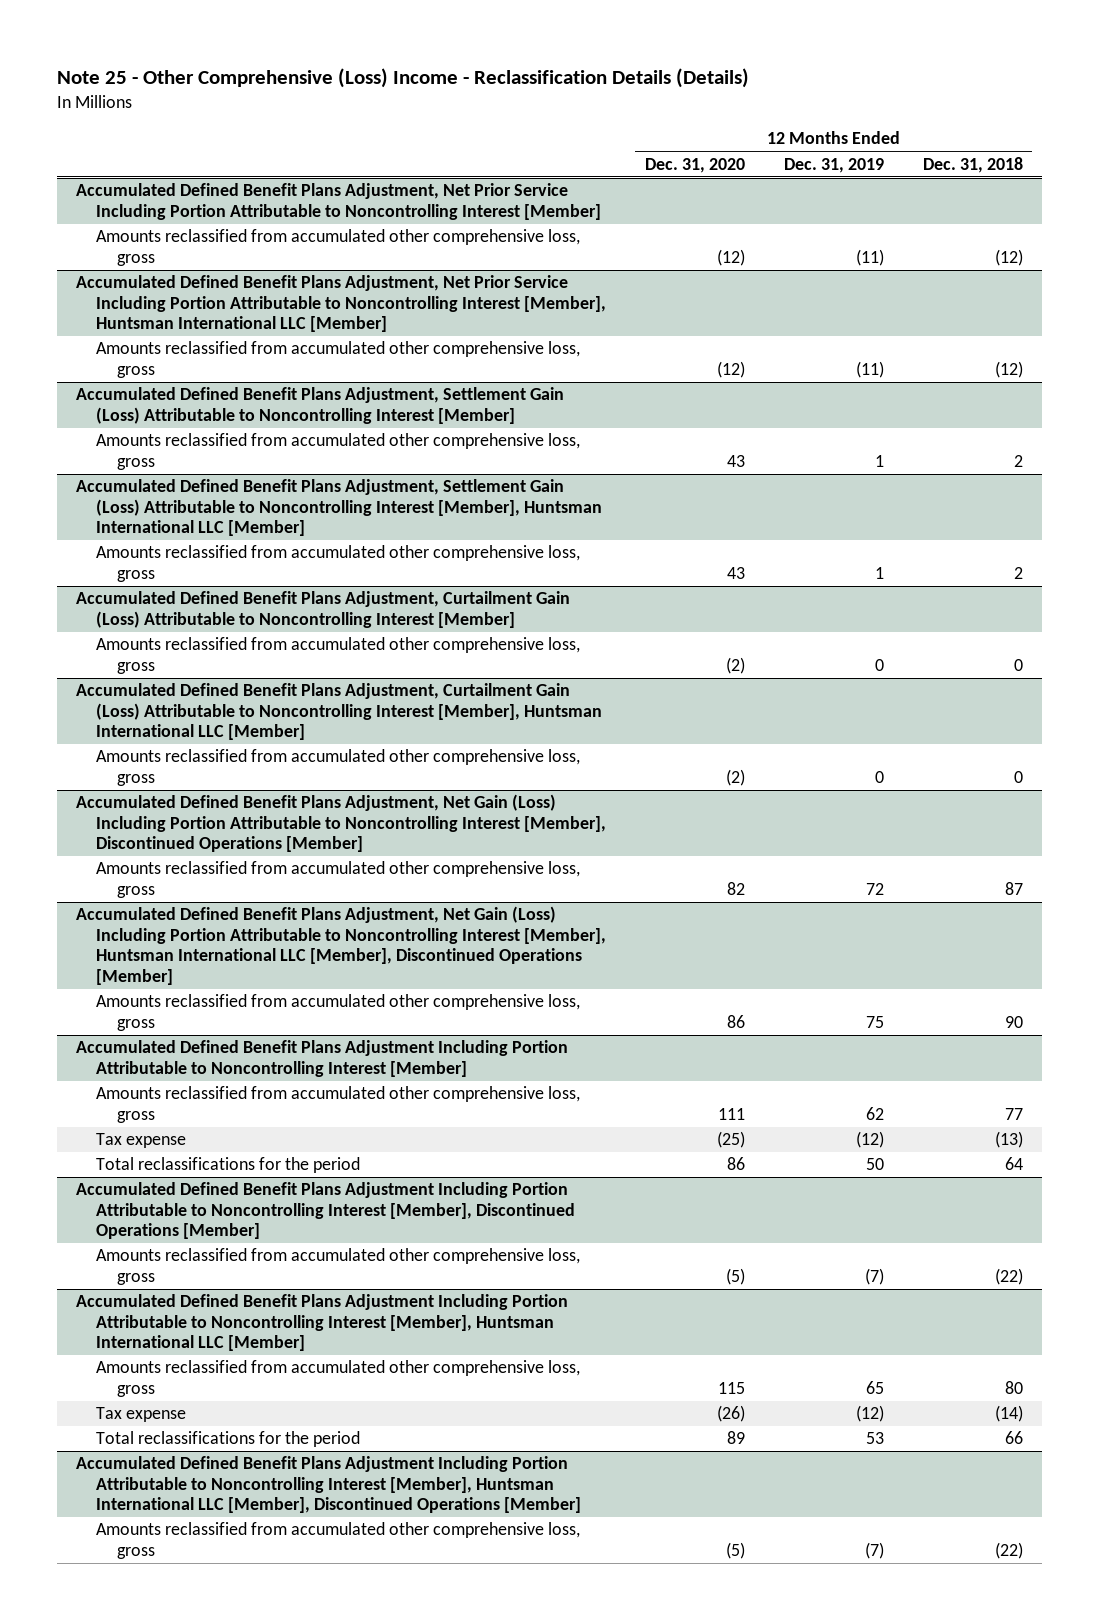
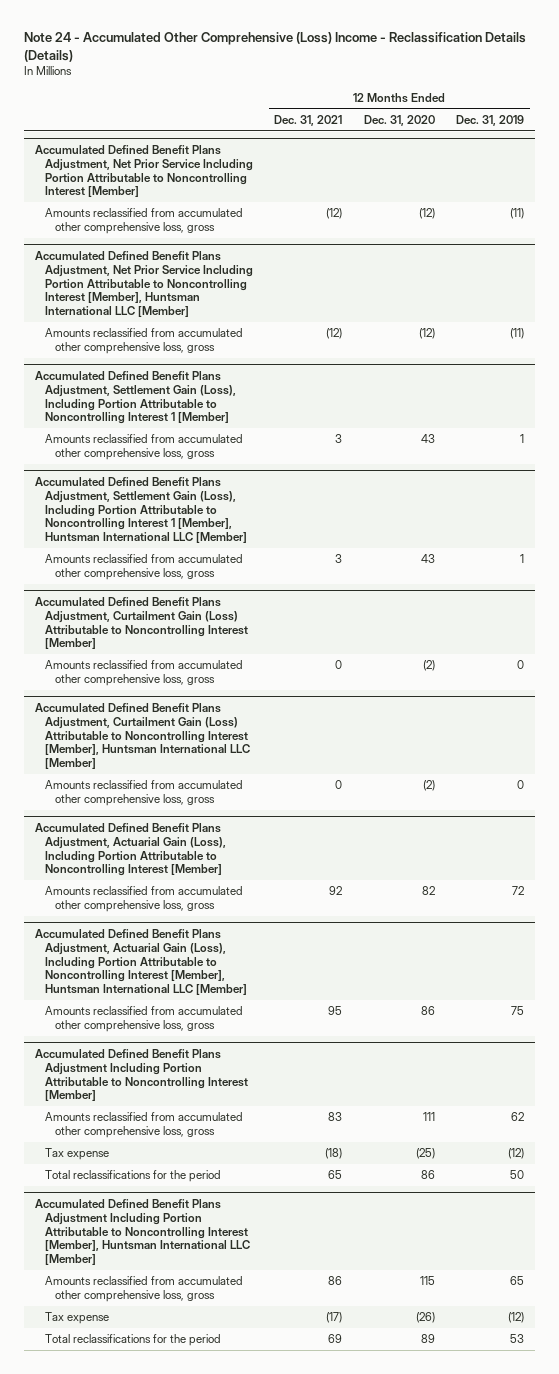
[56,68,749,89] Note 25 - Other Comprehensive (Loss) Income - Reclassification Details (Details) -> [24,31,527,62] Note 24 - Accumulated Other Comprehensive (Loss) Income - Reclassification Details (Details)
[922,156,1023,173] Dec. 31, 2018 -> none
none -> [274,115,343,127] Dec. 31, 2021
[76,387,565,424] Accumulated Defined Benefit Plans Adjustment, Settlement Gain (Loss) Attributable to Noncontrolling Interest [Member] -> [34,371,236,425] Accumulated Defined Benefit Plans Adjustment, Settlement Gain (Loss), Including Portion Attributable to Noncontrolling Interest 1 [Member]
[76,479,603,537] Accumulated Defined Benefit Plans Adjustment, Settlement Gain (Loss) Attributable to Noncontrolling Interest [Member], Huntsman International LLC [Member] -> [34,477,247,544] Accumulated Defined Benefit Plans Adjustment, Settlement Gain (Loss), Including Portion Attributable to Noncontrolling Interest 1 [Member], Huntsman International LLC [Member]
[76,794,607,853] Accumulated Defined Benefit Plans Adjustment, Net Gain (Loss) Including Portion Attributable to Noncontrolling Interest [Member], Discontinued Operations [Member] -> [34,823,226,877] Accumulated Defined Benefit Plans Adjustment, Actuarial Gain (Loss), Including Portion Attributable to Noncontrolling Interest [Member]
[76,906,607,986] Accumulated Defined Benefit Plans Adjustment, Net Gain (Loss) Including Portion Attributable to Noncontrolling Interest [Member], Huntsman International LLC [Member], Discontinued Operations [Member] -> [34,929,247,996] Accumulated Defined Benefit Plans Adjustment, Actuarial Gain (Loss), Including Portion Attributable to Noncontrolling Interest [Member], Huntsman International LLC [Member]
[76,1182,576,1240] Accumulated Defined Benefit Plans Adjustment Including Portion Attributable to Noncontrolling Interest [Member], Discontinued Operations [Member] -> none
[96,1248,581,1285] Amounts reclassified from accumulated other comprehensive loss, gross -> none
[76,1456,582,1514] Accumulated Defined Benefit Plans Adjustment Including Portion Attributable to Noncontrolling Interest [Member], Huntsman International LLC [Member], Discontinued Operations [Member] -> none
[96,1522,581,1559] Amounts reclassified from accumulated other comprehensive loss, gross -> none

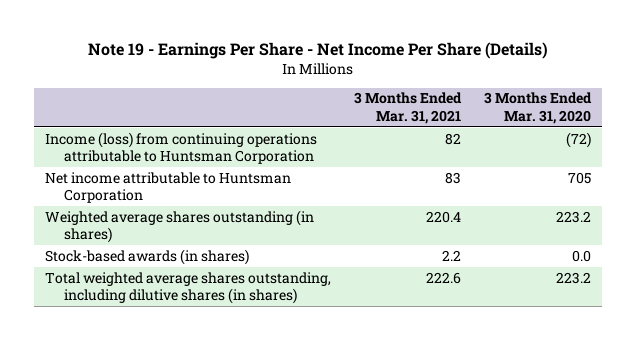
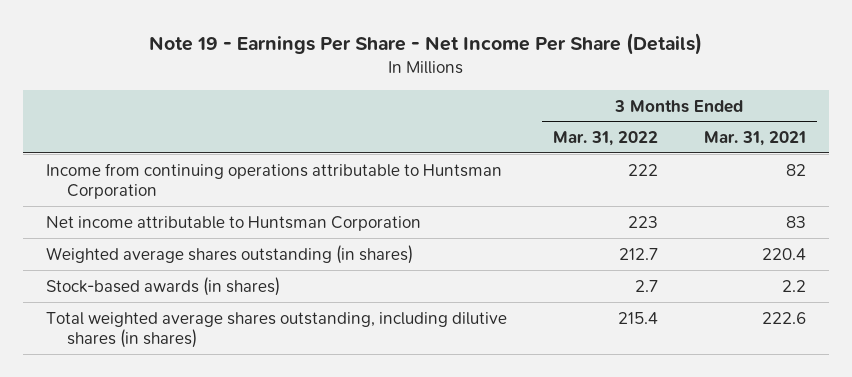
[483,92,592,124] 3 Months Ended Mar. 31, 2020 -> none
none -> [553,131,659,147] Mar. 31, 2022
[45,131,318,165] Income (loss) from continuing operations attributable to Huntsman Corporation -> [46,162,503,200] Income from continuing operations attributable to Huntsman Corporation

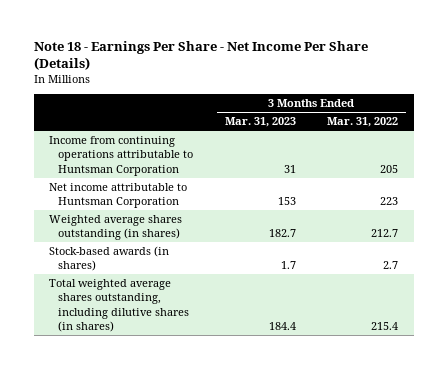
[149,32,703,55] Note 19 - Earnings Per Share - Net Income Per Share (Details) -> [33,40,368,71] Note 18 - Earnings Per Share - Net Income Per Share (Details)
[703,131,806,147] Mar. 31, 2021 -> none
none -> [224,117,296,128] Mar. 31, 2023
[628,163,659,176] 222 -> [380,164,399,173] 205

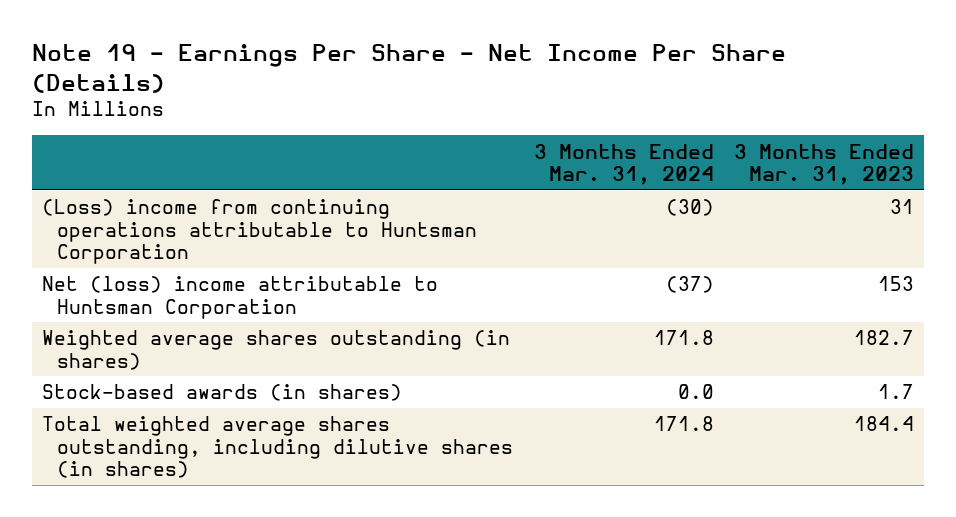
[33,40,368,71] Note 18 - Earnings Per Share - Net Income Per Share (Details) -> [31,44,786,93] Note 19 - Earnings Per Share - Net Income Per Share (Details)
[327,117,399,128] Mar. 31, 2022 -> none
none -> [533,143,714,186] 3 Months Ended Mar. 31, 2024
[49,136,194,176] Income from continuing operations attributable to Huntsman Corporation -> [41,199,478,265] (Loss) income from continuing operations attributable to Huntsman Corporation
[49,183,188,209] Net income attributable to Huntsman Corporation -> [41,276,438,319] Net (loss) income attributable to Huntsman Corporation

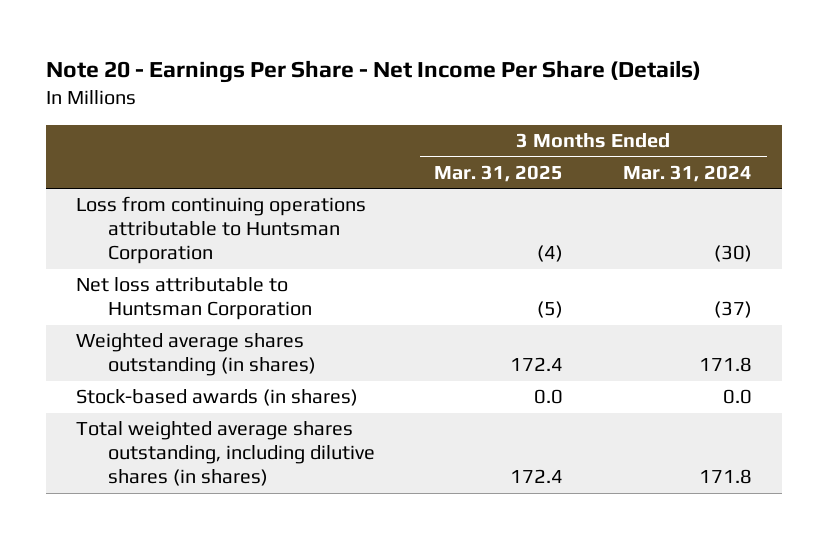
[31,44,786,93] Note 19 - Earnings Per Share - Net Income Per Share (Details) -> [46,60,702,84] Note 20 - Earnings Per Share - Net Income Per Share (Details)
[734,143,915,186] 3 Months Ended Mar. 31, 2023 -> none
none -> [434,164,564,182] Mar. 31, 2025
[41,199,478,265] (Loss) income from continuing operations attributable to Huntsman Corporation -> [76,196,367,265] Loss from continuing operations attributable to Huntsman Corporation
[41,276,438,319] Net (loss) income attributable to Huntsman Corporation -> [76,277,312,321] Net loss attributable to Huntsman Corporation

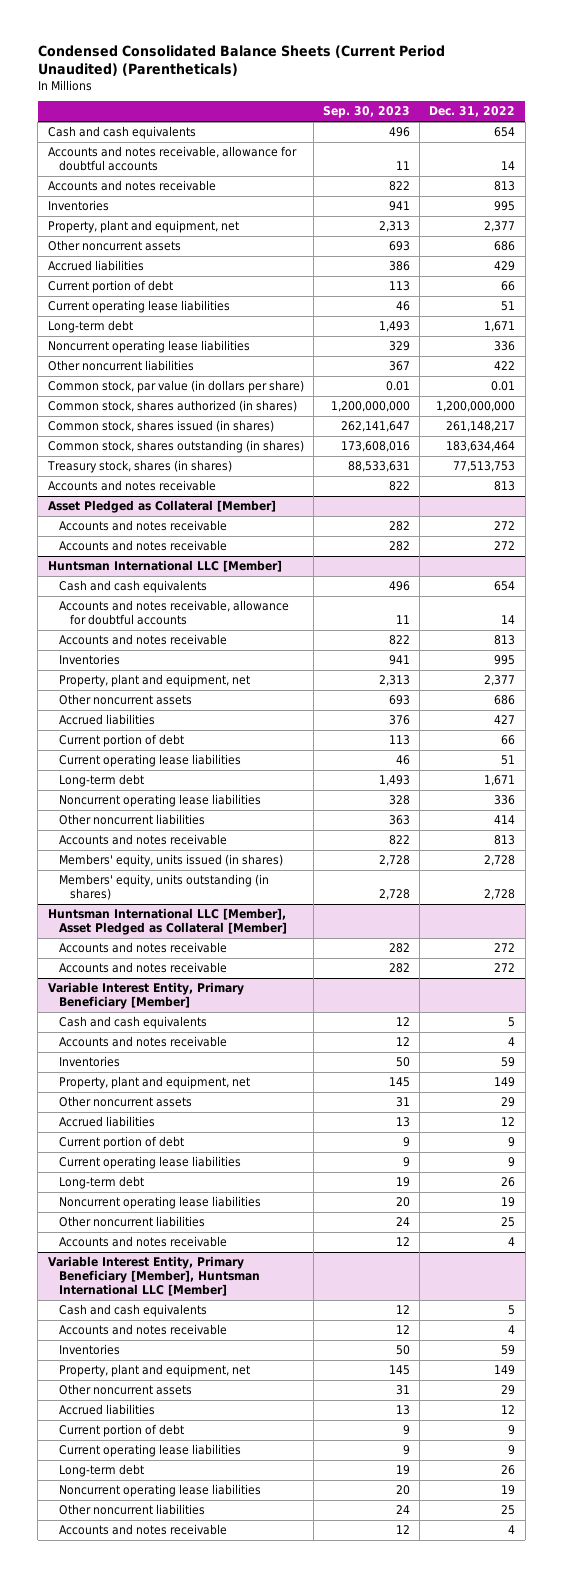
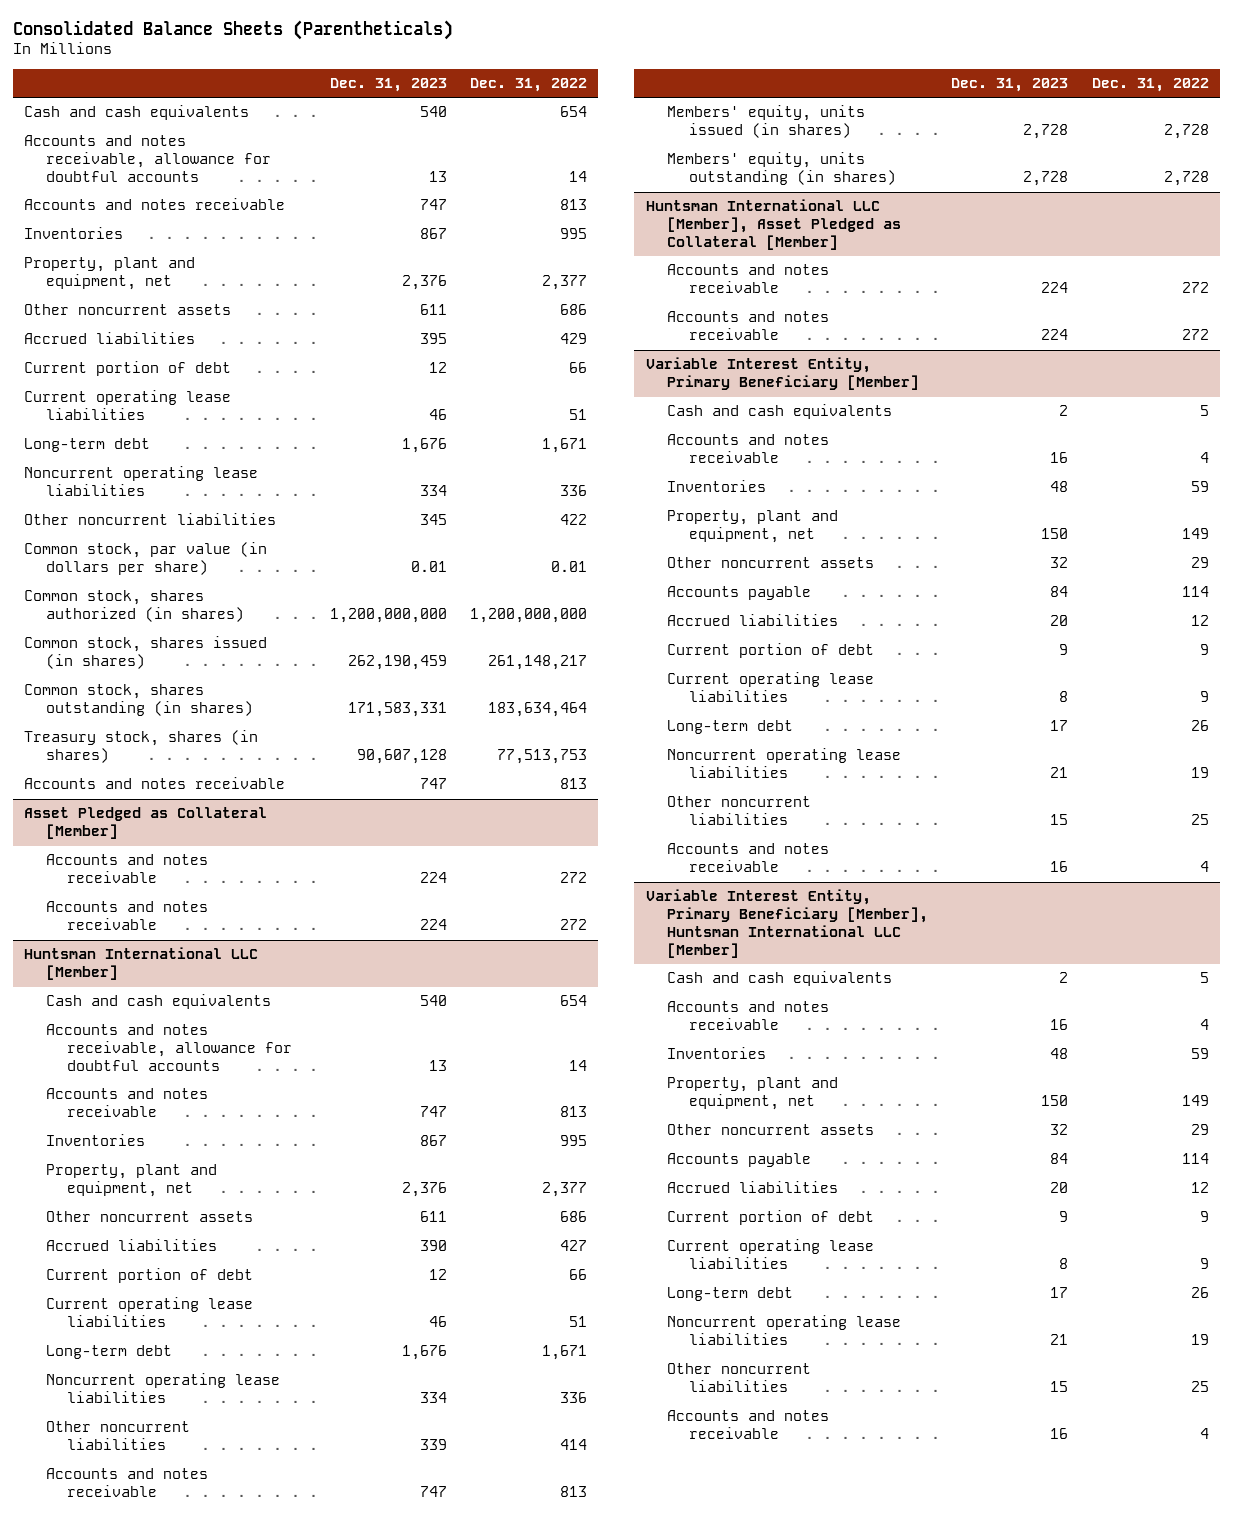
[37,45,445,77] Condensed Consolidated Balance Sheets (Current Period Unaudited) (Parentheticals) -> [12,19,453,40] Consolidated Balance Sheets (Parentheticals)
[323,106,411,119] Sep. 30, 2023 -> none
none -> [329,78,447,93] Dec. 31, 2023
none -> [667,586,812,601] Accounts payable
none -> [667,1153,812,1168] Accounts payable

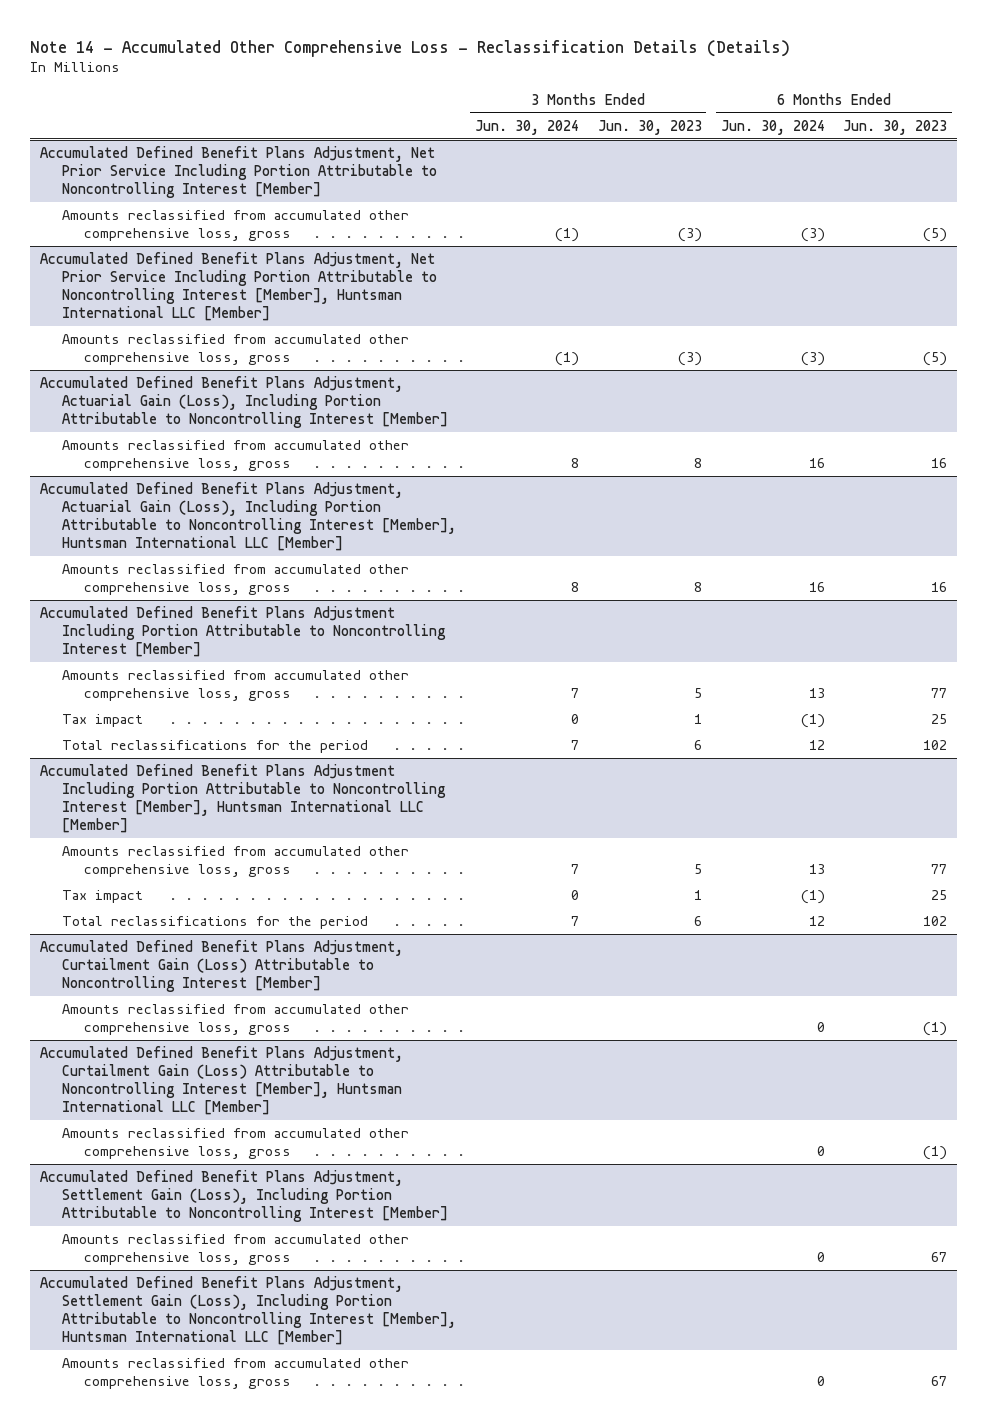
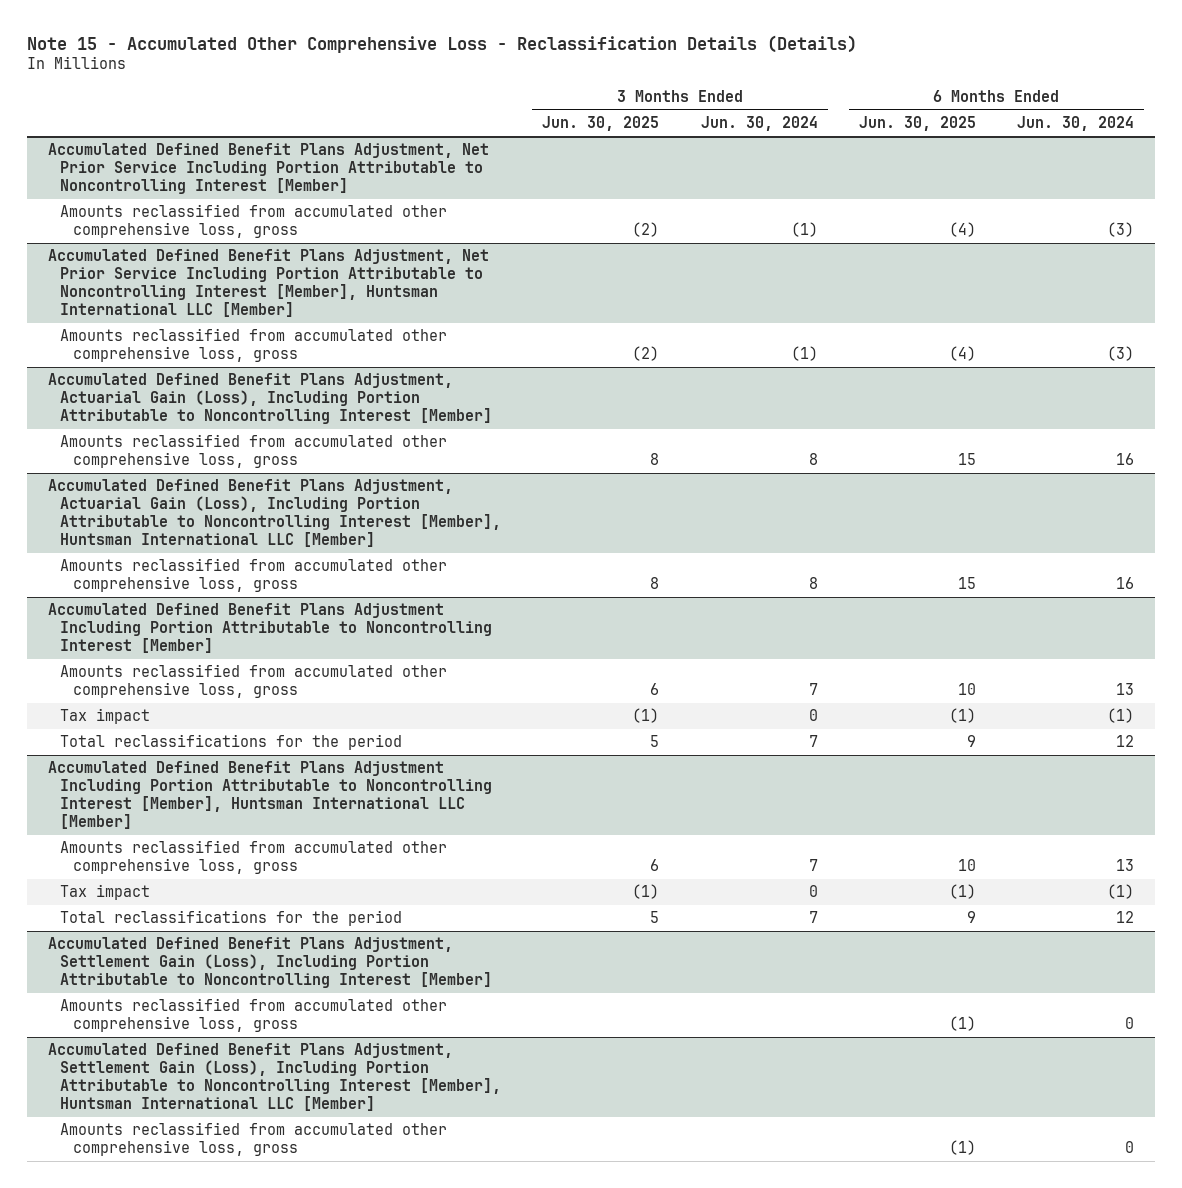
[30,39,791,57] Note 14 - Accumulated Other Comprehensive Loss - Reclassification Details (Details) -> [27,34,858,53] Note 15 - Accumulated Other Comprehensive Loss - Reclassification Details (Details)
[597,119,702,135] Jun. 30, 2023 -> none
[843,119,948,135] Jun. 30, 2023 -> none
none -> [542,116,660,132] Jun. 30, 2025
none -> [858,116,976,132] Jun. 30, 2025
[39,940,403,992] Accumulated Defined Benefit Plans Adjustment, Curtailment Gain (Loss) Attributable to Noncontrolling Interest [Member] -> none
[61,1004,409,1035] Amounts reclassified from accumulated other comprehensive loss, gross -> none
[39,1046,403,1115] Accumulated Defined Benefit Plans Adjustment, Curtailment Gain (Loss) Attributable to Noncontrolling Interest [Member], Huntsman International LLC [Member] -> none
[61,1128,409,1159] Amounts reclassified from accumulated other comprehensive loss, gross -> none

